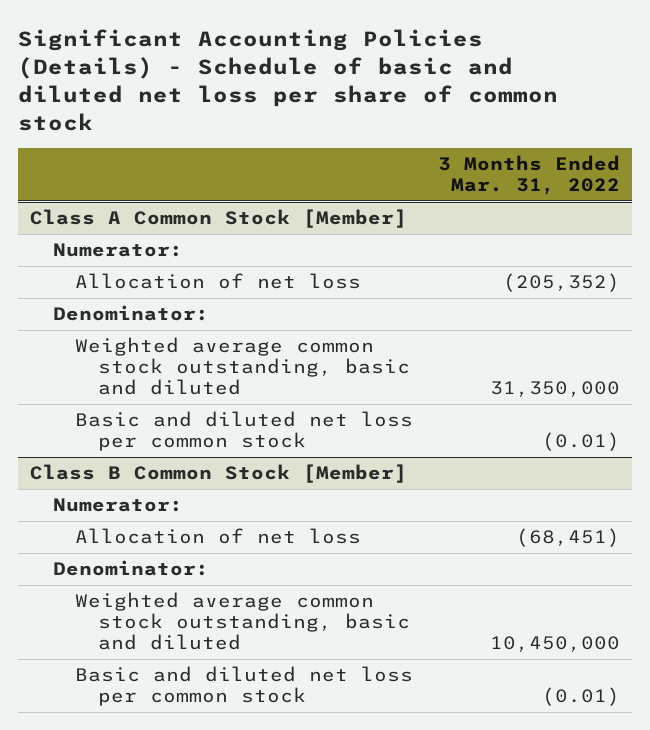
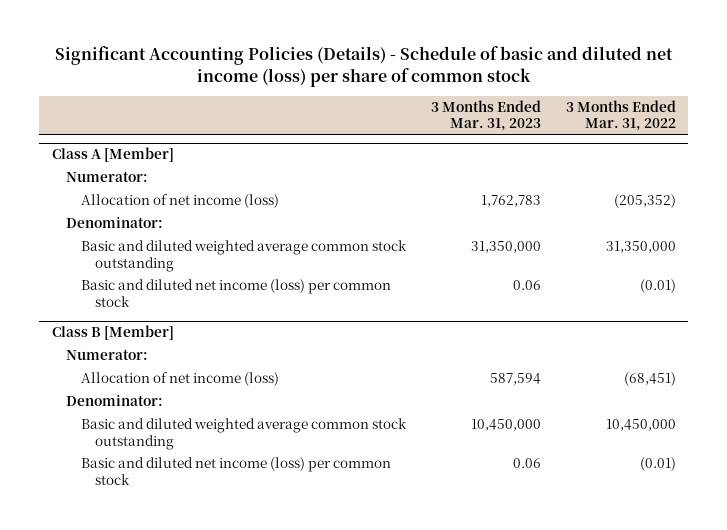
[18,28,559,131] Significant Accounting Policies (Details) - Schedule of basic and diluted net loss per share of common stock -> [54,46,673,87] Significant Accounting Policies (Details) - Schedule of basic and diluted net income (loss) per share of common stock
none -> [430,99,541,132] 3 Months Ended Mar. 31, 2023
[30,209,408,229] Class A Common Stock [Member] -> [51,147,174,163] Class A [Member]
[75,273,362,290] Allocation of net loss -> [80,194,279,209] Allocation of net income (loss)
[75,337,410,396] Weighted average common stock outstanding, basic and diluted -> [80,240,407,272] Basic and diluted weighted average common stock outstanding
[75,411,414,452] Basic and diluted net loss per common stock -> [80,279,391,307] Basic and diluted net income (loss) per common stock
[30,464,408,484] Class B Common Stock [Member] -> [51,325,174,341] Class B [Member]
[75,528,362,545] Allocation of net loss -> [80,372,279,387] Allocation of net income (loss)
[75,592,410,651] Weighted average common stock outstanding, basic and diluted -> [80,418,407,450] Basic and diluted weighted average common stock outstanding
[75,666,414,707] Basic and diluted net loss per common stock -> [80,457,391,485] Basic and diluted net income (loss) per common stock

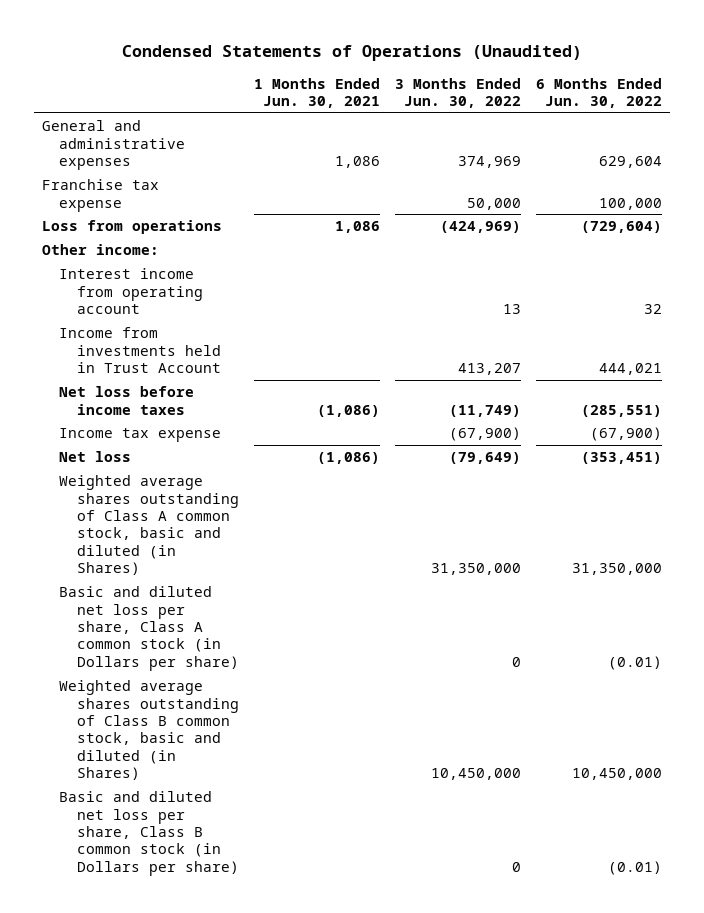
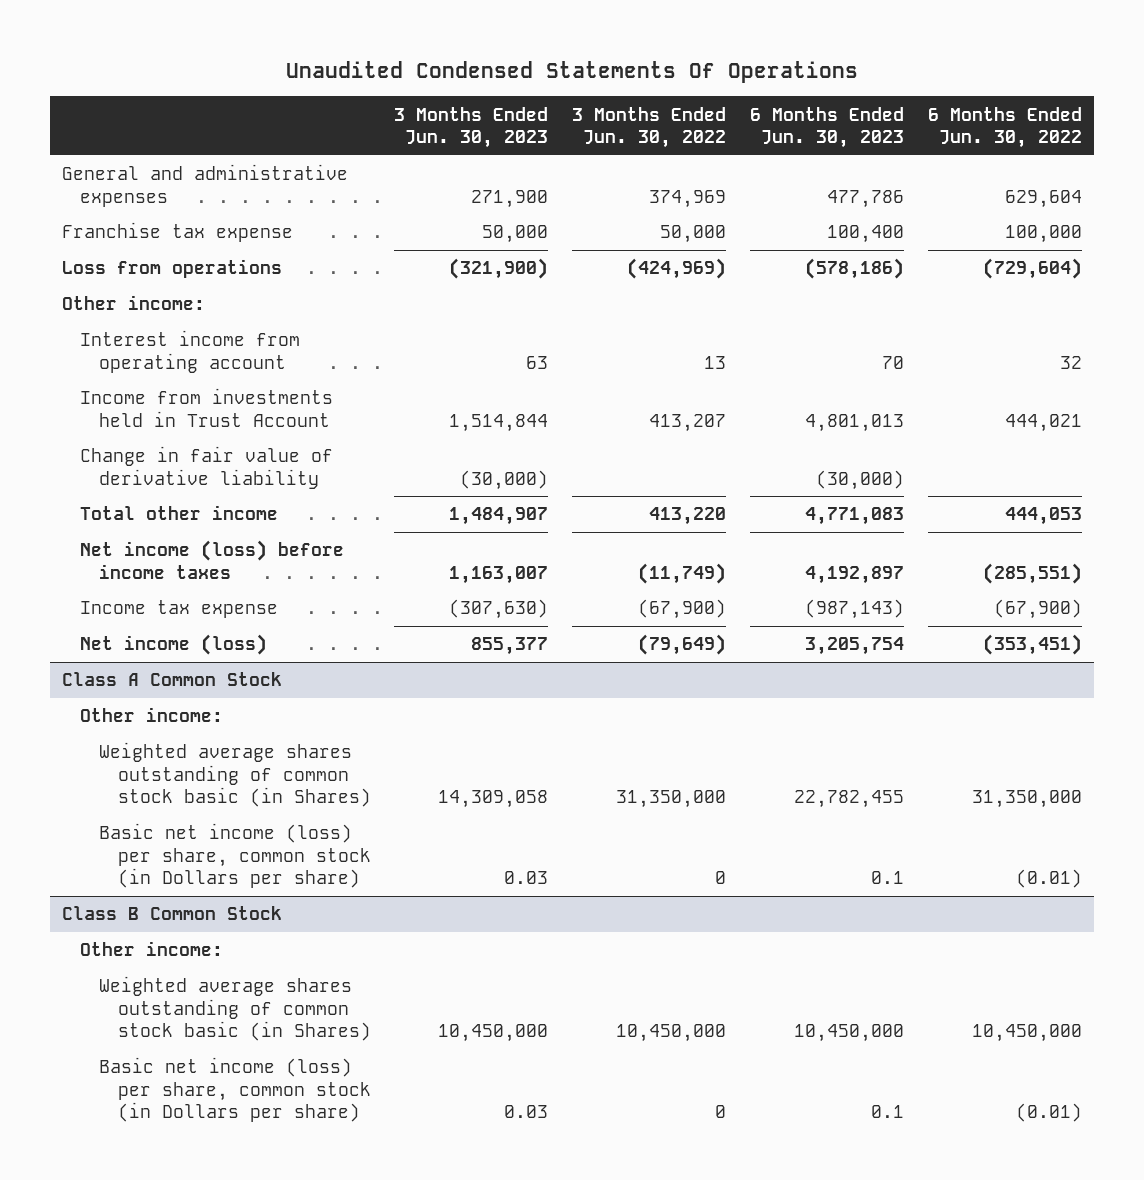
[122,44,583,61] Condensed Statements of Operations (Unaudited) -> [286,61,859,84] Unaudited Condensed Statements Of Operations
[254,77,381,109] 1 Months Ended Jun. 30, 2021 -> none
none -> [394,106,549,149] 3 Months Ended Jun. 30, 2023
none -> [750,106,905,149] 6 Months Ended Jun. 30, 2023
none -> [80,446,334,489] Change in fair value of derivative liability
none -> [80,505,279,521] Total other income
[59,386,195,415] Net loss before income taxes -> [80,540,345,579] Net income (loss) before income taxes
[59,451,132,463] Net loss -> [80,634,268,656] Net income (loss)
none -> [61,672,282,687] Class A Common Stock
none -> [80,707,224,723] Other income:
[59,475,239,576] Weighted average shares outstanding of Class A common stock, basic and diluted (in Shares) -> [98,742,371,808] Weighted average shares outstanding of common stock basic (in Shares)
[59,586,239,671] Basic and diluted net loss per share, Class A common stock (in Dollars per share) -> [98,823,371,889] Basic net income (loss) per share, common stock (in Dollars per share)
none -> [61,906,282,921] Class B Common Stock
none -> [80,941,224,957] Other income:
[59,680,239,781] Weighted average shares outstanding of Class B common stock, basic and diluted (in Shares) -> [98,976,371,1042] Weighted average shares outstanding of common stock basic (in Shares)
[59,791,239,876] Basic and diluted net loss per share, Class B common stock (in Dollars per share) -> [98,1057,371,1123] Basic net income (loss) per share, common stock (in Dollars per share)

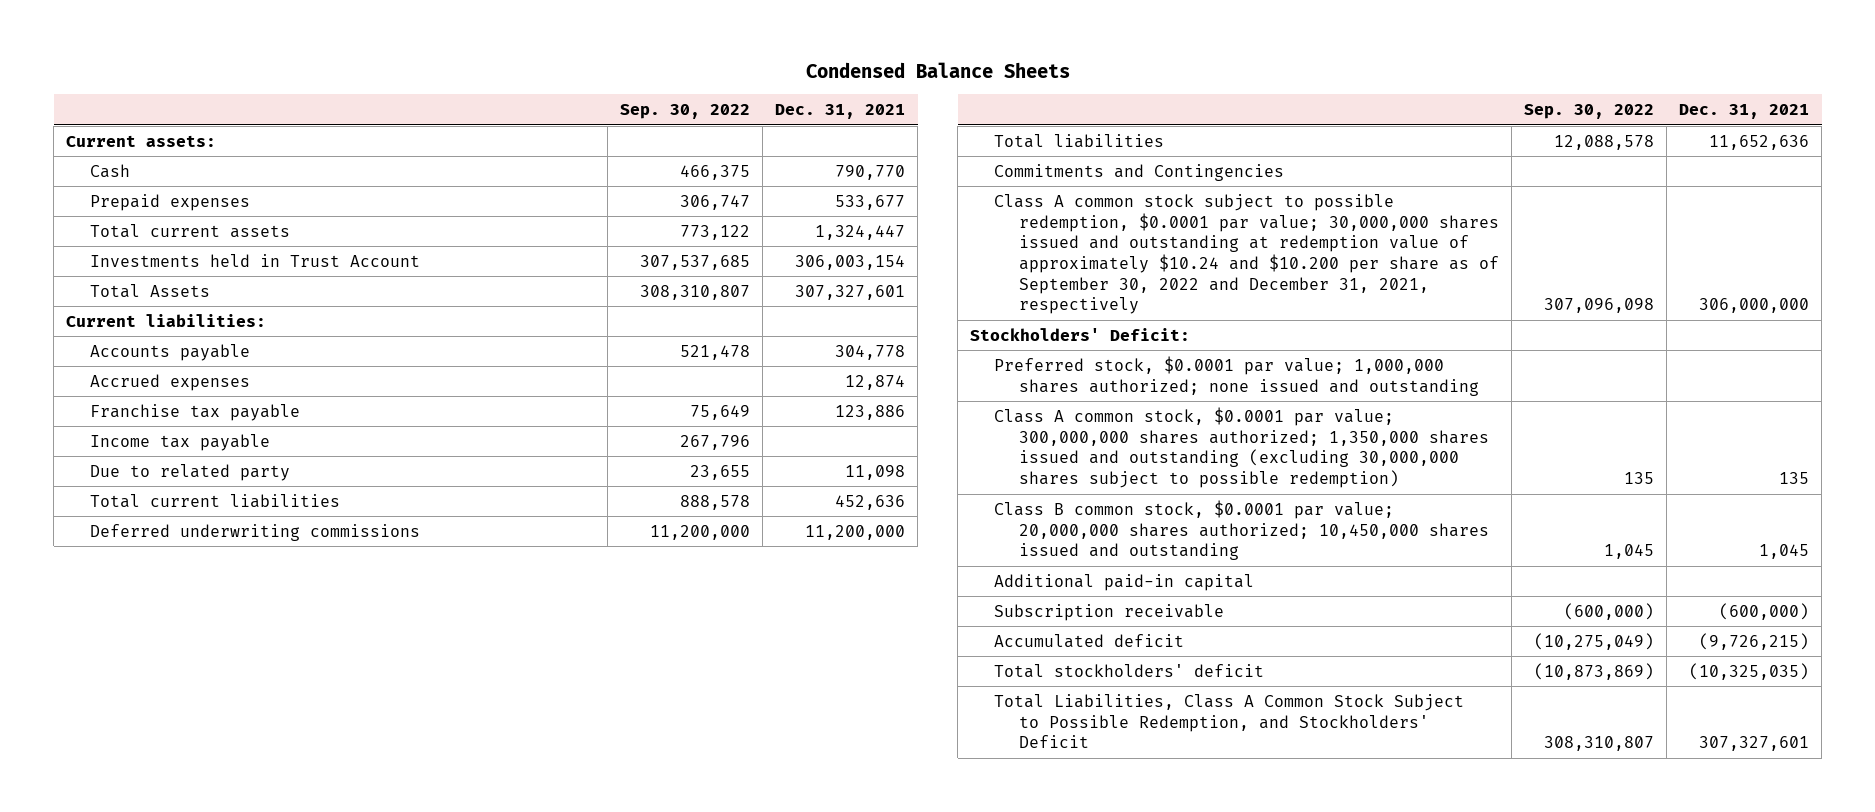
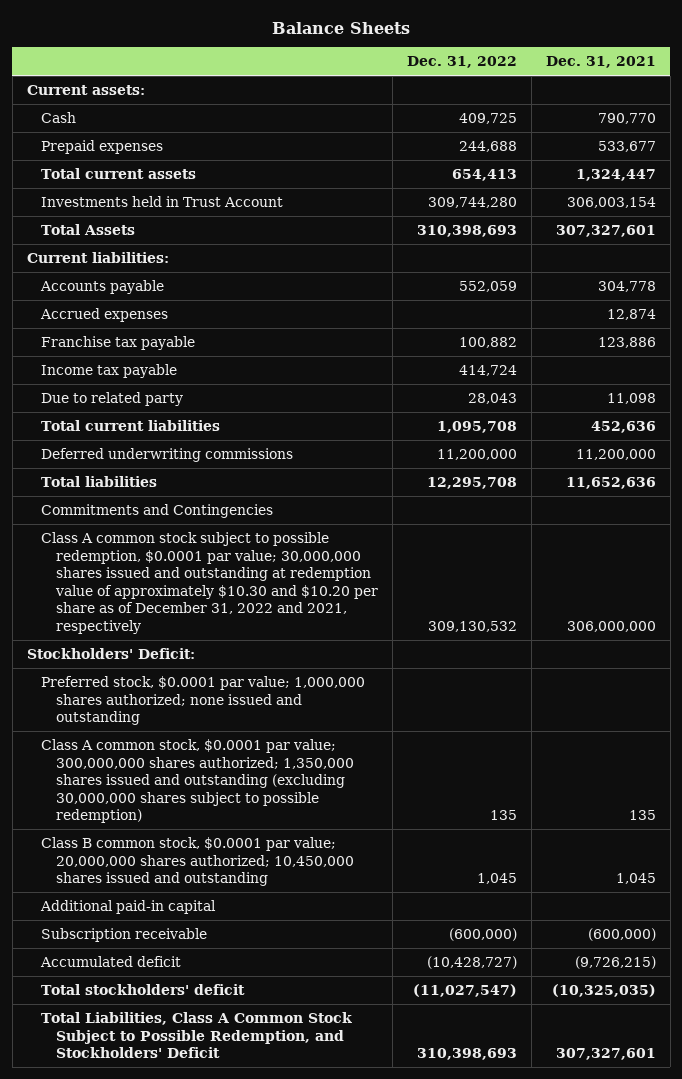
[805,62,1070,79] Condensed Balance Sheets -> [272,21,411,34] Balance Sheets
[619,104,750,120] Sep. 30, 2022 -> none
none -> [406,56,517,69] Dec. 31, 2022
[994,193,1499,315] Class A common stock subject to possible redemption, $0.0001 par value; 30,000,000 shares issued and outstanding at redemption value of approximately $10.24 and $10.200 per share as of September 30, 2022 and December 31, 2021, respectively -> [41,531,379,634] Class A common stock subject to possible redemption, $0.0001 par value; 30,000,000 shares issued and outstanding at redemption value of approximately $10.30 and $10.20 per share as of December 31, 2022 and 2021, respectively

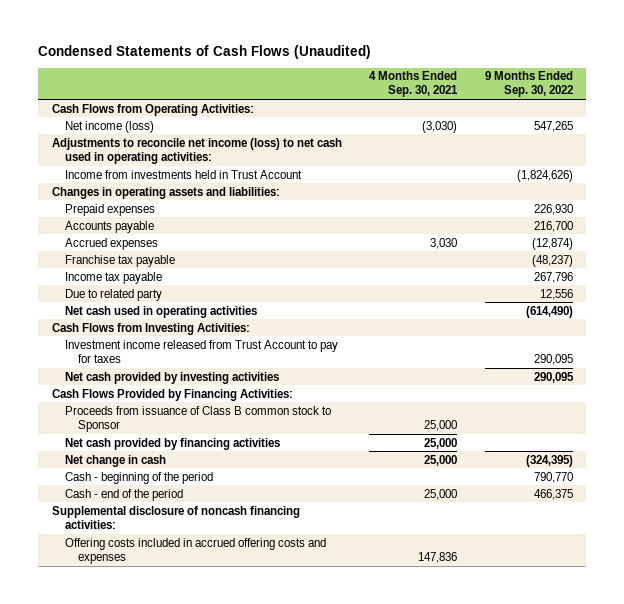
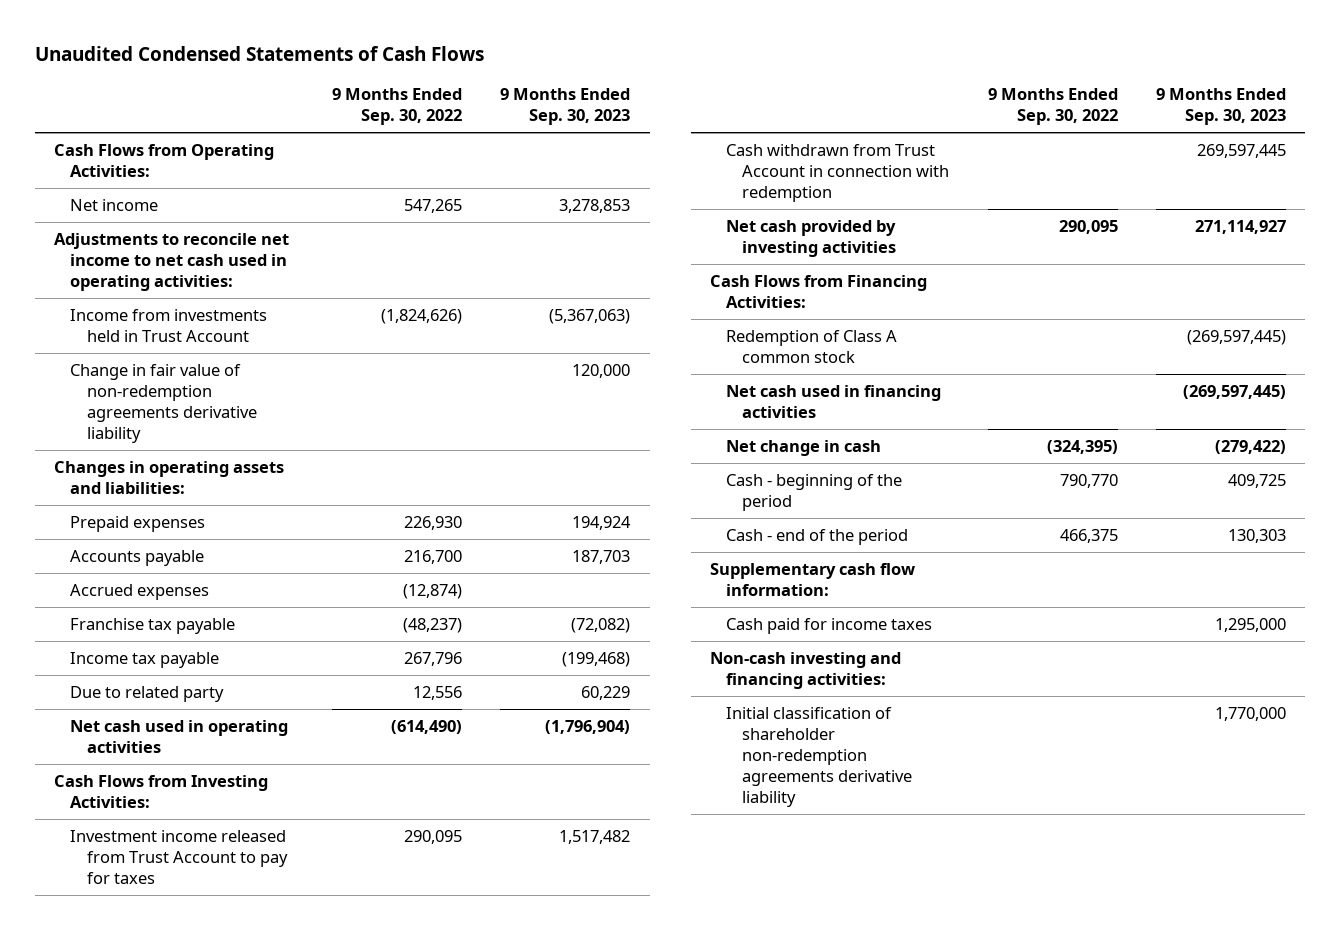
[37,44,371,59] Condensed Statements of Cash Flows (Unaudited) -> [35,45,485,61] Unaudited Condensed Statements of Cash Flows
[369,71,459,98] 4 Months Ended Sep. 30, 2021 -> none
none -> [500,87,631,125] 9 Months Ended Sep. 30, 2023
[64,120,154,133] Net income (loss) -> [70,198,159,211] Net income
[51,137,342,164] Adjustments to reconcile net income (loss) to net cash used in operating activities: -> [54,232,290,292] Adjustments to reconcile net income to net cash used in operating activities:
none -> [70,363,257,444] Change in fair value of non-redemption agreements derivative liability
none -> [726,143,950,203] Cash withdrawn from Trust Account in connection with redemption
[64,405,331,432] Proceeds from issuance of Class B common stock to Sponsor -> none
[51,388,293,401] Cash Flows Provided by Financing Activities: -> [709,274,927,308] Cash Flows from Financing Activities:
none -> [726,329,898,363] Redemption of Class A common stock
[64,437,280,450] Net cash provided by financing activities -> [726,384,942,418] Net cash used in financing activities
[64,537,326,564] Offering costs included in accrued offering costs and expenses -> none
none -> [709,562,915,596] Supplementary cash flow information:
none -> [726,617,933,634] Cash paid for income taxes
[51,505,300,529] Supplemental disclosure of noncash financing activities: -> [709,651,901,689] Non-cash investing and financing activities:
none -> [726,706,913,808] Initial classification of shareholder non-redemption agreements derivative liability

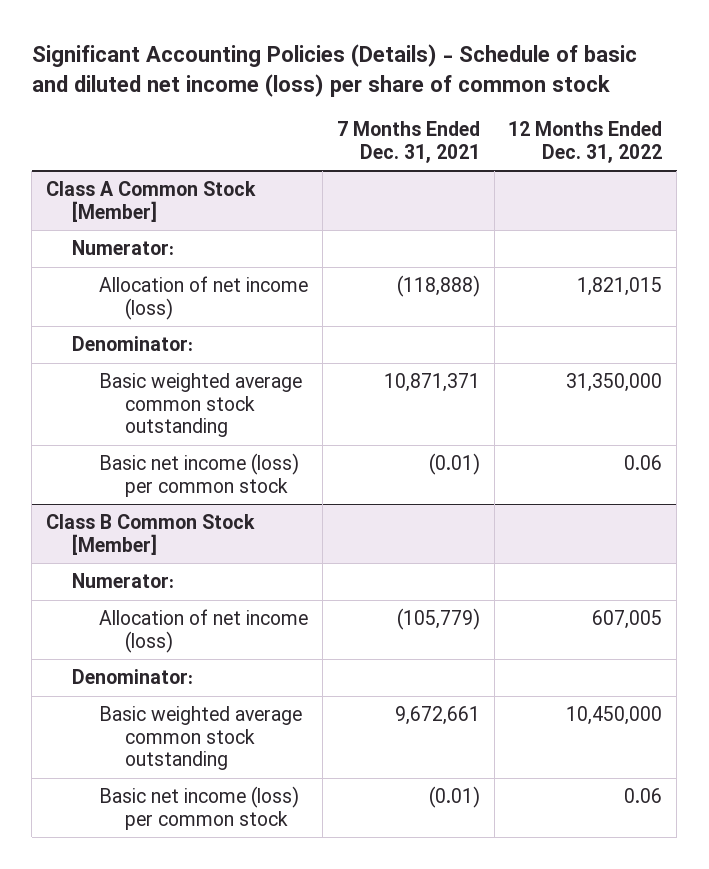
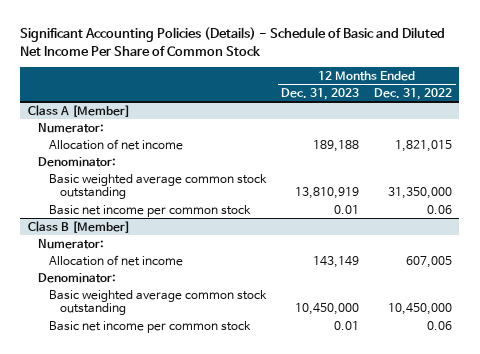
[31,43,637,97] Significant Accounting Policies (Details) - Schedule of basic and diluted net income (loss) per share of common stock -> [20,26,446,56] Significant Accounting Policies (Details) - Schedule of Basic and Diluted Net Income Per Share of Common Stock
[336,121,480,163] 7 Months Ended Dec. 31, 2021 -> none
none -> [281,87,360,100] Dec. 31, 2023
[46,181,257,222] Class A Common Stock [Member] -> [27,104,130,117] Class A [Member]
[98,276,308,320] Allocation of net income (loss) -> [49,138,184,150] Allocation of net income
[98,453,299,497] Basic net income (loss) per common stock -> [49,204,252,217] Basic net income per common stock
[46,514,256,555] Class B Common Stock [Member] -> [27,220,130,233] Class B [Member]
[98,609,308,653] Allocation of net income (loss) -> [49,254,184,266] Allocation of net income
[98,786,299,830] Basic net income (loss) per common stock -> [49,320,252,333] Basic net income per common stock

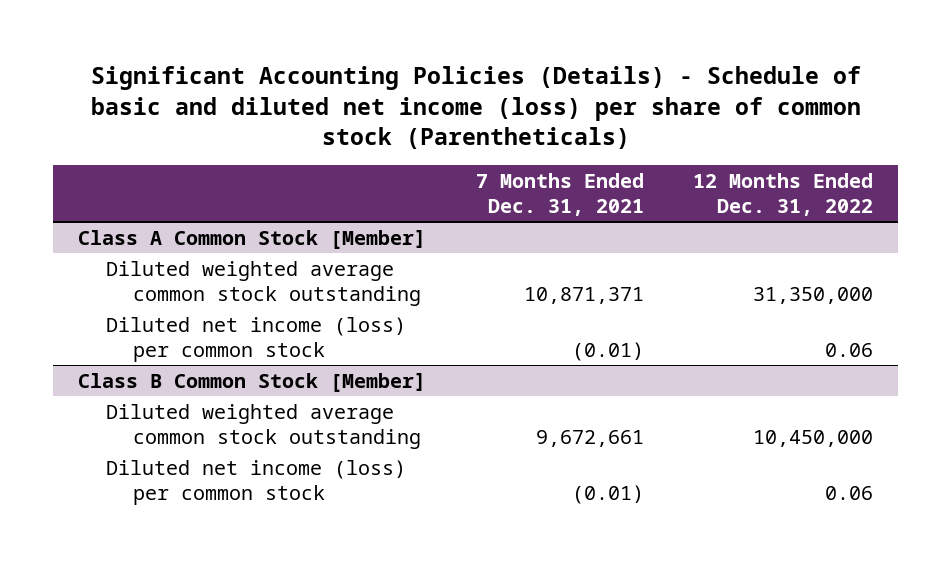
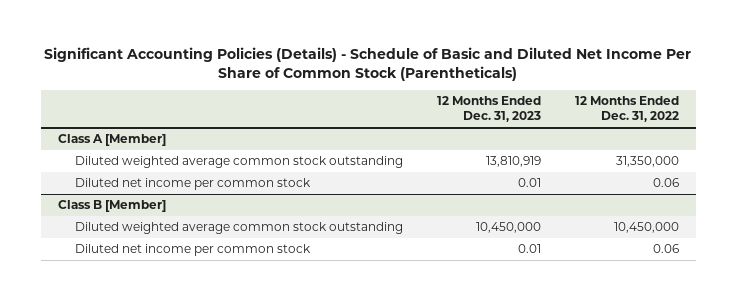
[90,65,861,150] Significant Accounting Policies (Details) - Schedule of basic and diluted net income (loss) per share of common stock (Parentheticals) -> [44,47,692,81] Significant Accounting Policies (Details) - Schedule of Basic and Diluted Net Income Per Share of Common Stock (Parentheticals)
[475,172,644,217] 7 Months Ended Dec. 31, 2021 -> none
none -> [437,96,542,123] 12 Months Ended Dec. 31, 2023
[77,229,426,249] Class A Common Stock [Member] -> [57,134,166,147] Class A [Member]
[105,316,406,362] Diluted net income (loss) per common stock -> [75,178,312,191] Diluted net income per common stock
[77,372,426,392] Class B Common Stock [Member] -> [57,200,166,213] Class B [Member]
[105,459,406,505] Diluted net income (loss) per common stock -> [75,244,312,257] Diluted net income per common stock

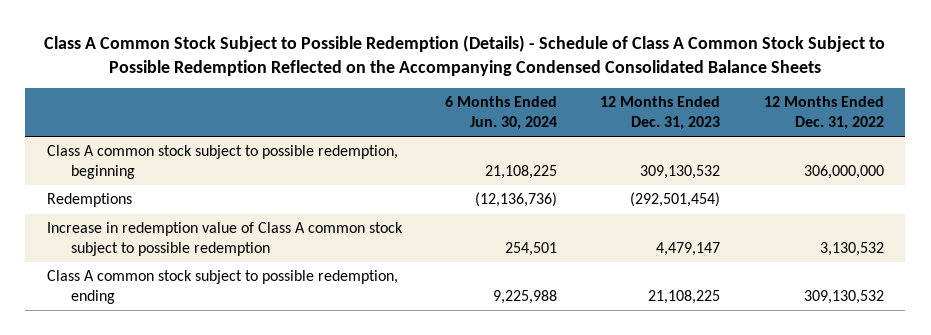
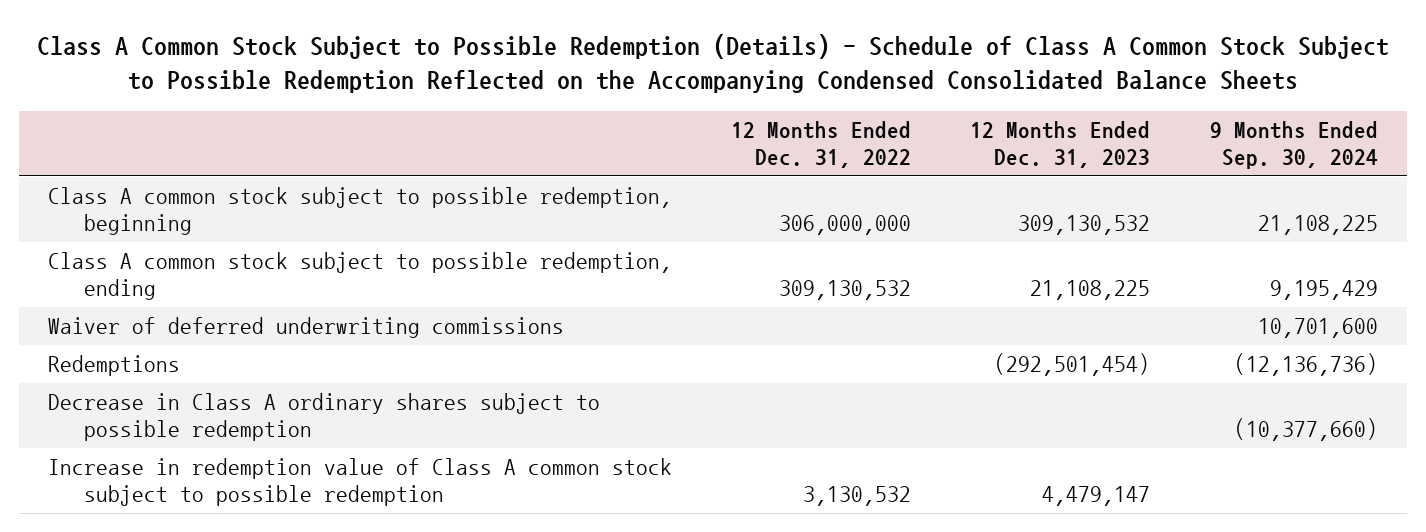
[445,96,558,130] 6 Months Ended Jun. 30, 2024 -> none
none -> [1209,121,1378,169] 9 Months Ended Sep. 30, 2024
[46,270,398,305] Class A common stock subject to possible redemption, ending -> [48,252,673,300] Class A common stock subject to possible redemption, ending
none -> [48,317,565,339] Waiver of deferred underwriting commissions
none -> [48,393,601,441] Decrease in Class A ordinary shares subject to possible redemption

